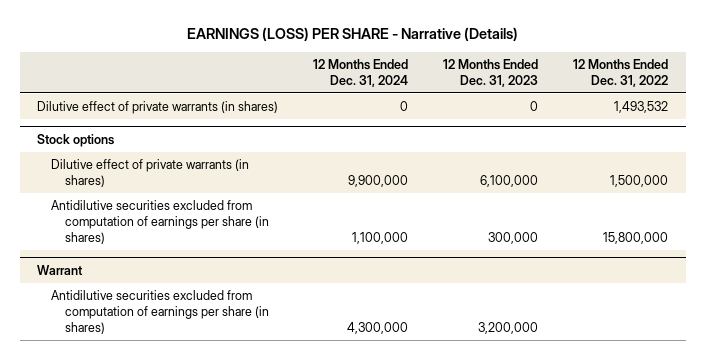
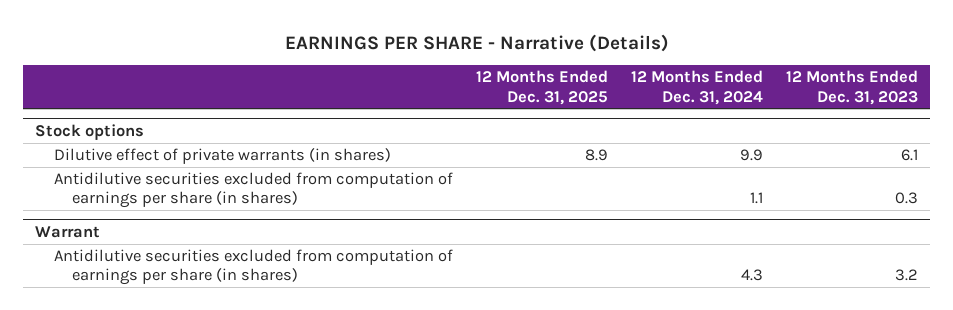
[186,27,518,42] EARNINGS (LOSS) PER SHARE - Narrative (Details) -> [284,33,669,52] EARNINGS PER SHARE - Narrative (Details)
[573,59,669,88] 12 Months Ended Dec. 31, 2022 -> none
none -> [475,70,608,105] 12 Months Ended Dec. 31, 2025
[37,101,279,115] Dilutive effect of private warrants (in shares) -> none
[348,175,409,188] 9,900,000 -> [740,149,764,162] 9.9
[480,175,539,188] 6,100,000 -> [901,149,919,162] 6.1
[352,232,409,245] 1,100,000 -> [750,192,764,205] 1.1
[488,232,539,245] 300,000 -> [895,192,919,205] 0.3
[347,322,409,335] 4,300,000 -> [741,269,764,282] 4.3
[478,322,539,335] 3,200,000 -> [895,269,919,282] 3.2

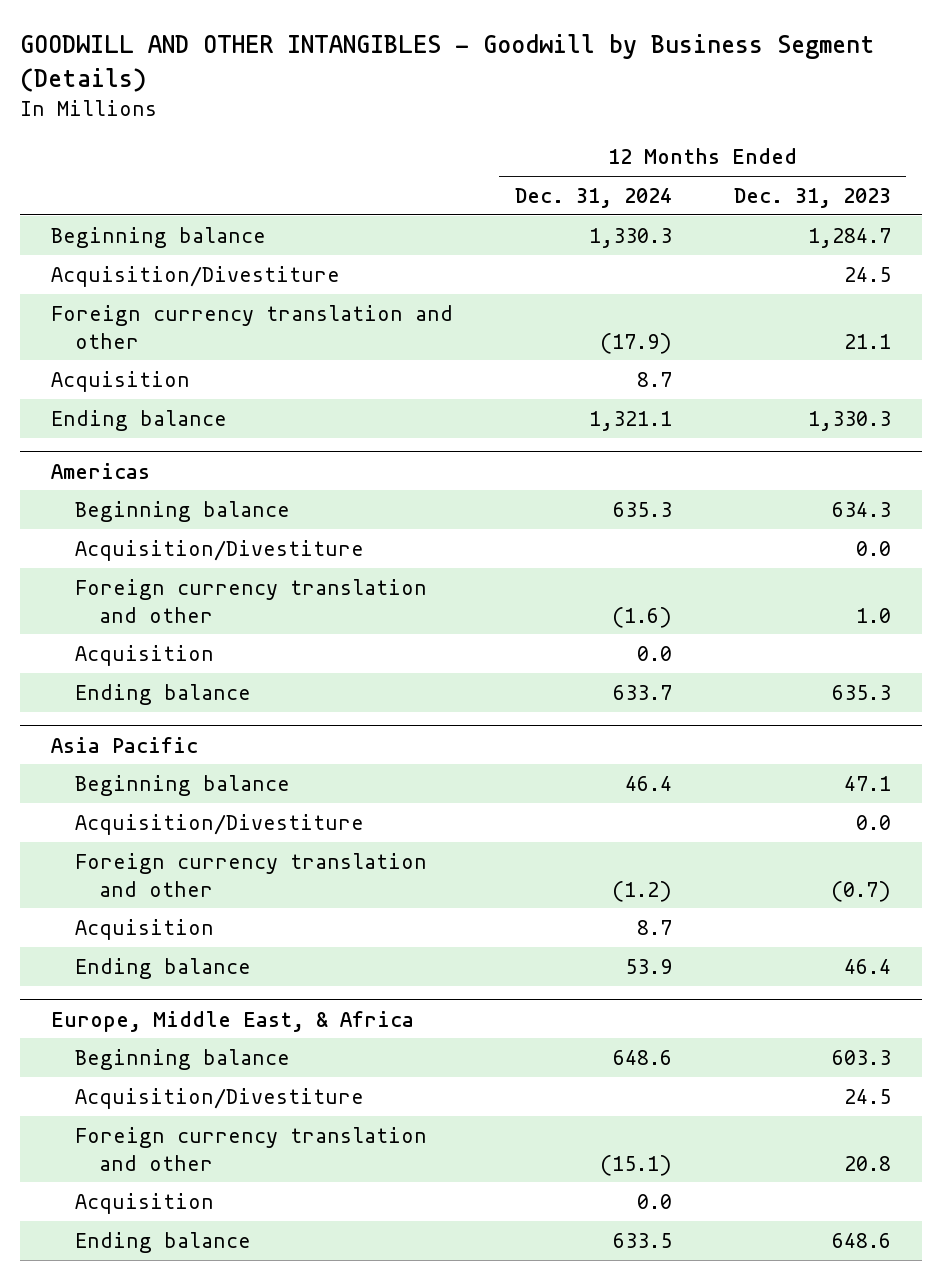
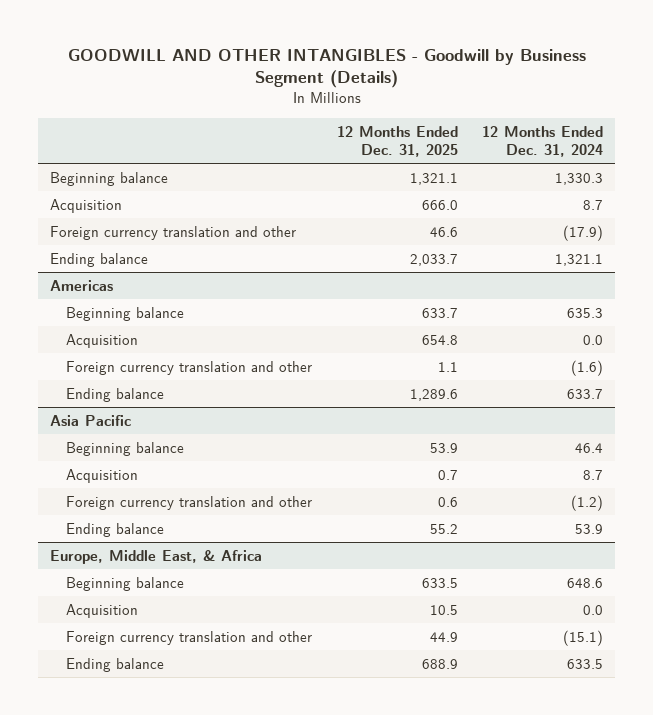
[733,187,891,208] Dec. 31, 2023 -> none
none -> [336,125,458,157] 12 Months Ended Dec. 31, 2025
[50,265,340,287] Acquisition/Divestiture -> none
[50,304,453,349] Foreign currency translation and other -> [50,225,297,240] Foreign currency translation and other
[74,539,364,561] Acquisition/Divestiture -> none
[74,578,427,623] Foreign currency translation and other -> [66,360,313,375] Foreign currency translation and other
[74,813,364,835] Acquisition/Divestiture -> none
[74,852,427,897] Foreign currency translation and other -> [66,495,313,510] Foreign currency translation and other
[74,1087,364,1109] Acquisition/Divestiture -> none
[74,1126,427,1171] Foreign currency translation and other -> [66,630,313,645] Foreign currency translation and other

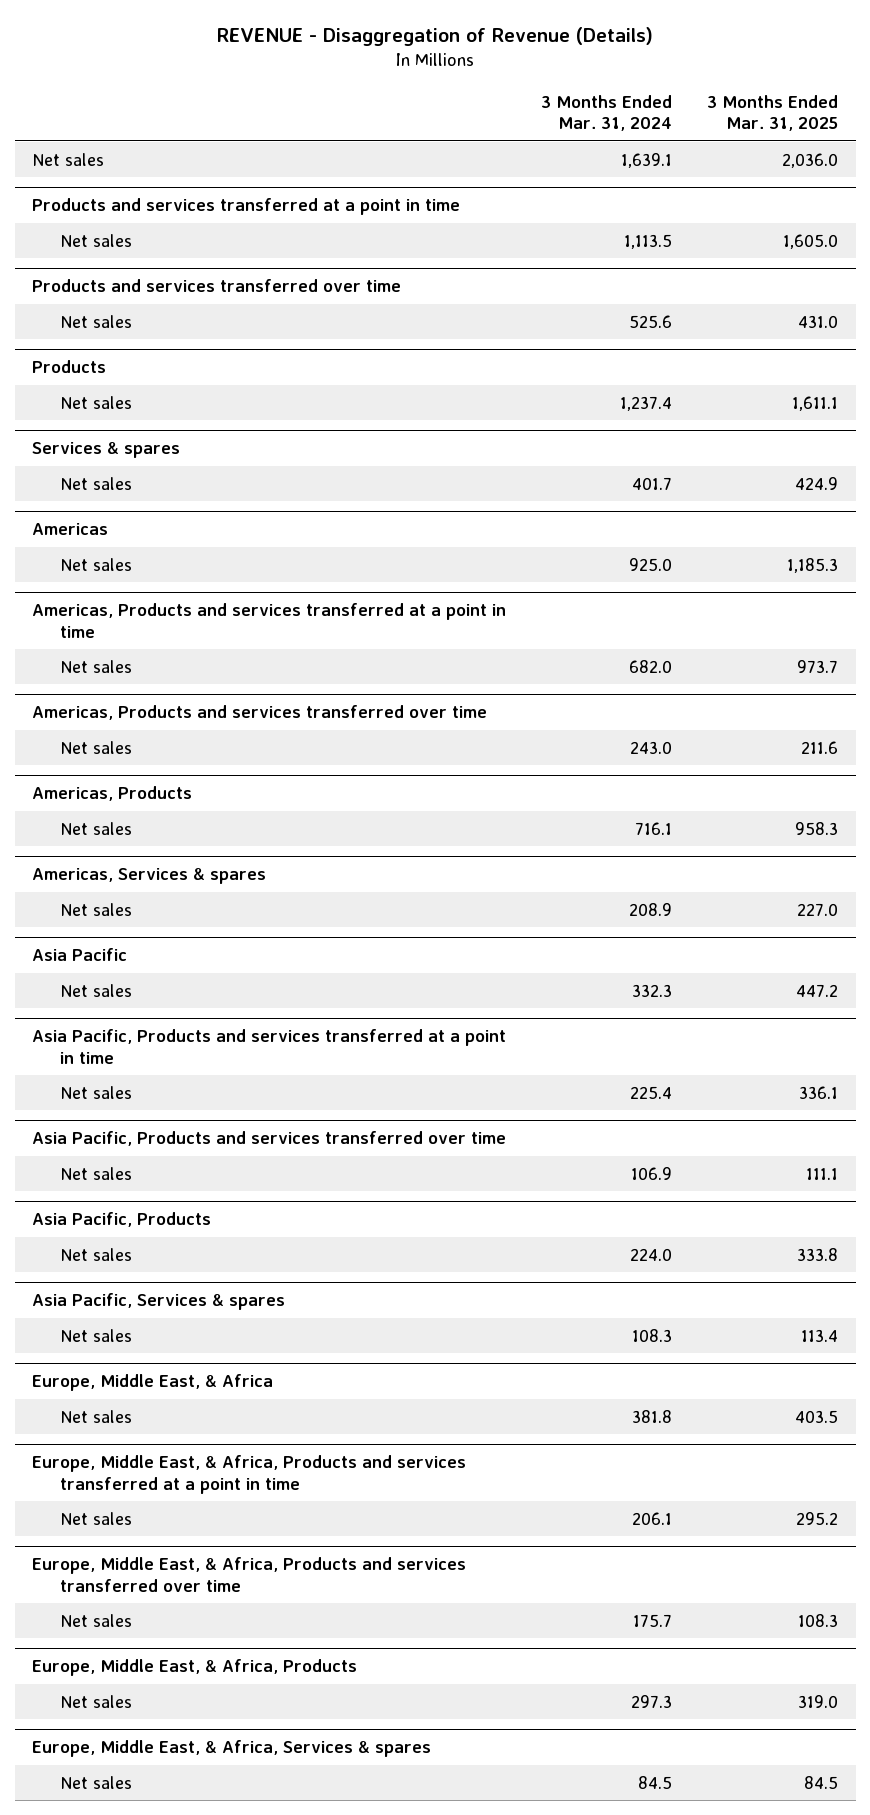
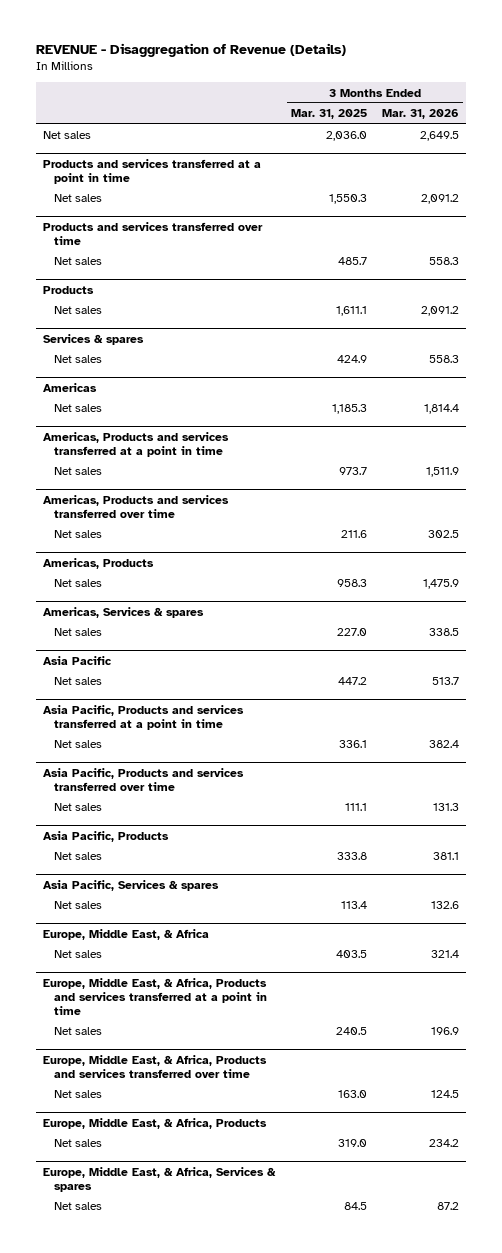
[541,94,673,132] 3 Months Ended Mar. 31, 2024 -> none
none -> [381,109,459,120] Mar. 31, 2026
[783,233,839,249] 1,605.0 -> [328,194,367,205] 1,550.3
[798,314,839,328] 431.0 -> [337,257,367,266] 485.7
[796,1511,839,1525] 295.2 -> [335,1027,367,1036] 240.5
[798,1613,839,1627] 108.3 -> [337,1090,367,1099] 163.0

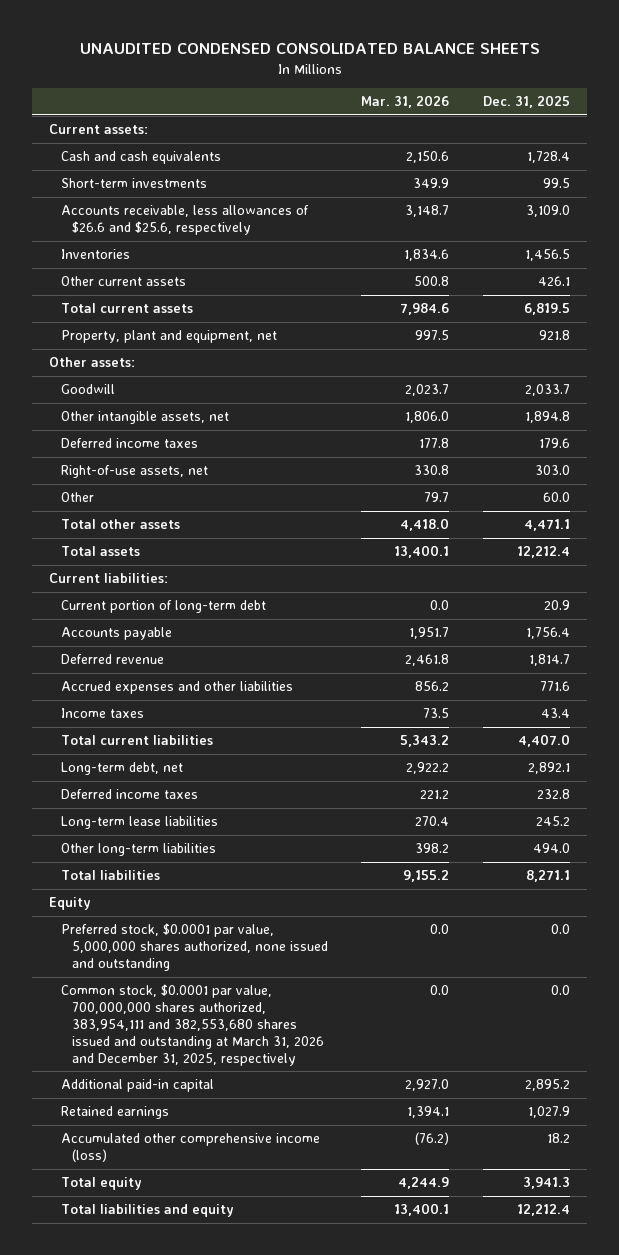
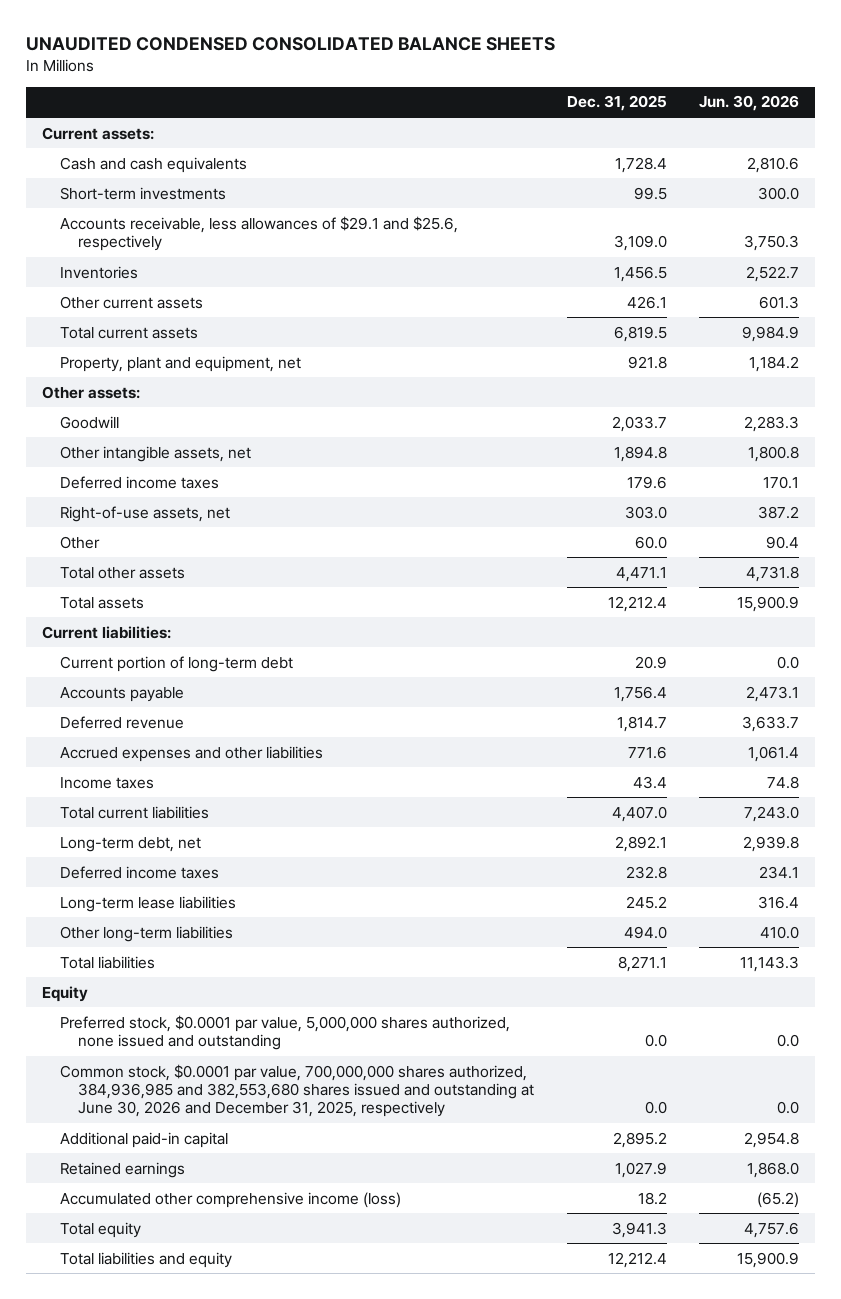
[361,94,450,108] Mar. 31, 2026 -> none
none -> [698,95,799,112] Jun. 30, 2026
[60,205,309,236] Accounts receivable, less allowances of $26.6 and $25.6, respectively -> [60,215,459,251] Accounts receivable, less allowances of $29.1 and $25.6, respectively
[60,984,324,1066] Common stock, $0.0001 par value, 700,000,000 shares authorized, 383,954,111 and 382,553,680 shares issued and outstanding at March 31, 2026 and December 31, 2025, respectively -> [60,1063,535,1118] Common stock, $0.0001 par value, 700,000,000 shares authorized, 384,936,985 and 382,553,680 shares issued and outstanding at June 30, 2026 and December 31, 2025, respectively

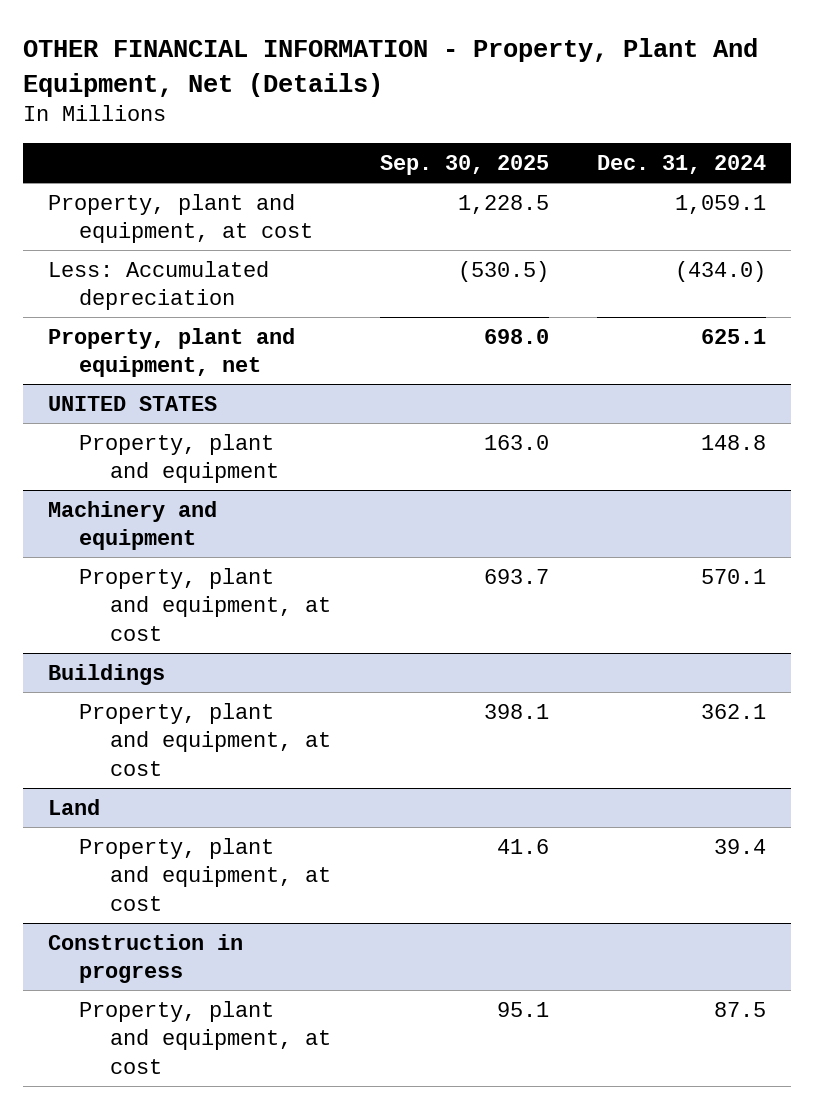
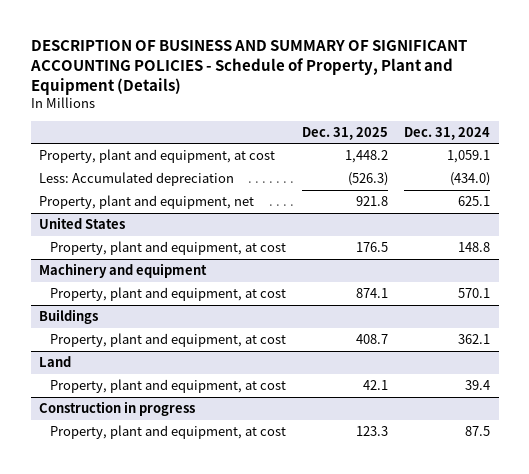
[23,38,759,97] OTHER FINANCIAL INFORMATION - Property, Plant And Equipment, Net (Details) -> [29,39,467,95] DESCRIPTION OF BUSINESS AND SUMMARY OF SIGNIFICANT ACCOUNTING POLICIES - Schedule of Property, Plant and Equipment (Details)
[379,155,549,176] Sep. 30, 2025 -> none
none -> [302,126,389,140] Dec. 31, 2025
[47,395,217,411] UNITED STATES -> [38,216,125,229] United States
[78,433,279,484] Property, plant and equipment -> [49,240,286,255] Property, plant and equipment, at cost

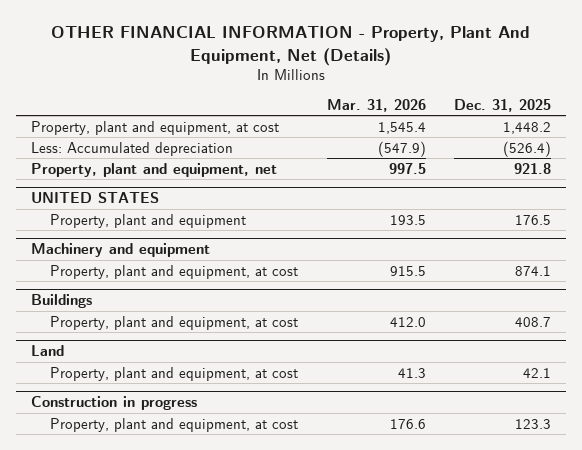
[29,39,467,95] DESCRIPTION OF BUSINESS AND SUMMARY OF SIGNIFICANT ACCOUNTING POLICIES - Schedule of Property, Plant and Equipment (Details) -> [50,26,530,66] OTHER FINANCIAL INFORMATION - Property, Plant And Equipment, Net (Details)
[404,126,491,140] Dec. 31, 2024 -> none
none -> [326,98,426,112] Mar. 31, 2026
[348,171,389,186] (526.3) -> [503,140,552,157] (526.4)
[38,216,125,229] United States -> [30,192,159,204] UNITED STATES
[49,240,286,255] Property, plant and equipment, at cost -> [50,213,247,228] Property, plant and equipment

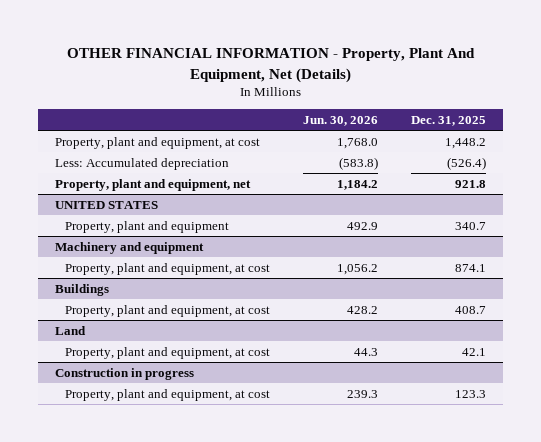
[326,98,426,112] Mar. 31, 2026 -> none
none -> [302,115,378,126] Jun. 30, 2026
[515,214,552,225] 176.5 -> [455,221,487,230] 340.7

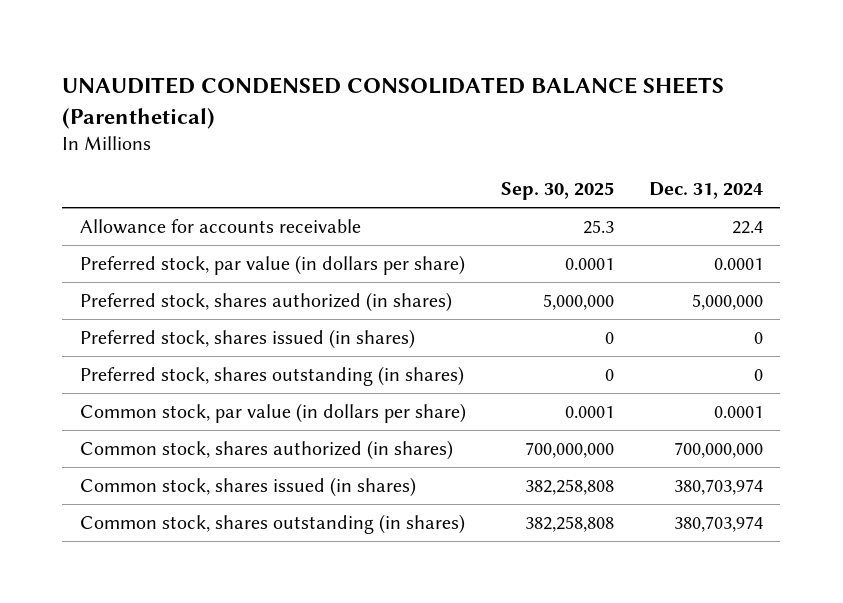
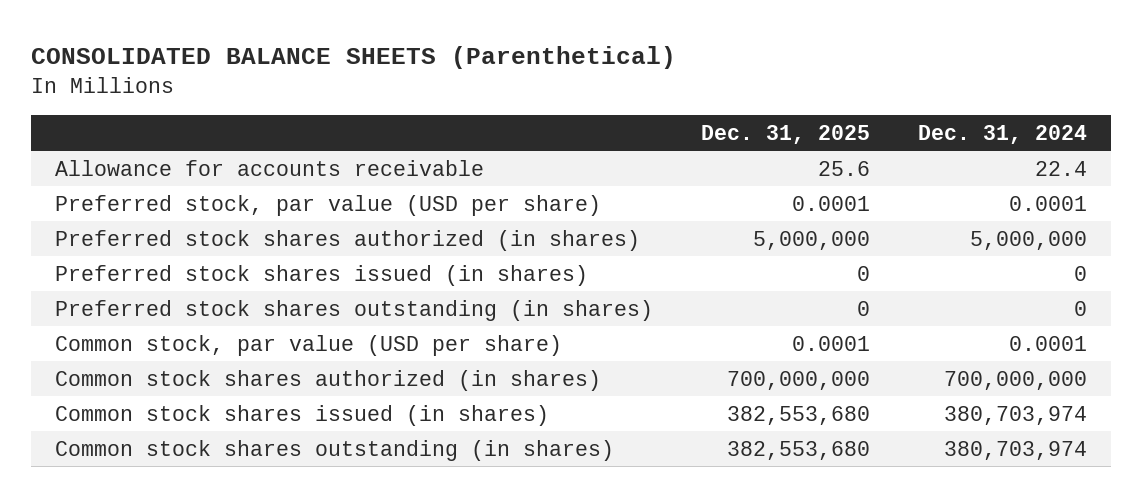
[62,77,725,129] UNAUDITED CONDENSED CONSOLIDATED BALANCE SHEETS (Parenthetical) -> [31,46,677,70] CONSOLIDATED BALANCE SHEETS (Parenthetical)
[500,182,614,201] Sep. 30, 2025 -> none
none -> [701,124,871,144] Dec. 31, 2025
[79,255,465,276] Preferred stock, par value (in dollars per share) -> [55,194,602,216] Preferred stock, par value (USD per share)
[79,292,452,313] Preferred stock, shares authorized (in shares) -> [55,229,641,251] Preferred stock shares authorized (in shares)
[79,329,415,350] Preferred stock, shares issued (in shares) -> [55,264,589,286] Preferred stock shares issued (in shares)
[79,366,464,387] Preferred stock, shares outstanding (in shares) -> [55,299,654,321] Preferred stock shares outstanding (in shares)
[79,403,466,424] Common stock, par value (in dollars per share) -> [55,334,563,356] Common stock, par value (USD per share)
[79,440,453,461] Common stock, shares authorized (in shares) -> [55,369,602,391] Common stock shares authorized (in shares)
[79,477,416,498] Common stock, shares issued (in shares) -> [55,404,550,426] Common stock shares issued (in shares)
[79,514,465,535] Common stock, shares outstanding (in shares) -> [55,439,615,461] Common stock shares outstanding (in shares)

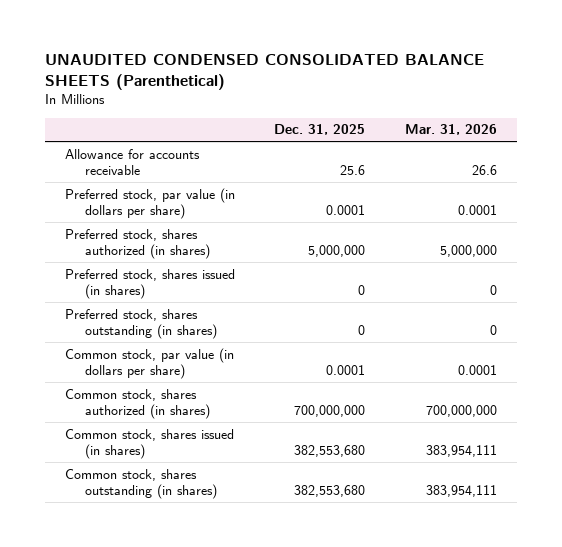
[31,46,677,70] CONSOLIDATED BALANCE SHEETS (Parenthetical) -> [44,54,484,91] UNAUDITED CONDENSED CONSOLIDATED BALANCE SHEETS (Parenthetical)
[918,124,1088,144] Dec. 31, 2024 -> none
none -> [405,124,498,136] Mar. 31, 2026
[55,194,602,216] Preferred stock, par value (USD per share) -> [64,187,235,219] Preferred stock, par value (in dollars per share)
[55,229,641,251] Preferred stock shares authorized (in shares) -> [64,228,210,259] Preferred stock, shares authorized (in shares)
[55,264,589,286] Preferred stock shares issued (in shares) -> [64,268,235,299] Preferred stock, shares issued (in shares)
[55,299,654,321] Preferred stock shares outstanding (in shares) -> [64,308,217,339] Preferred stock, shares outstanding (in shares)
[55,334,563,356] Common stock, par value (USD per share) -> [64,347,234,379] Common stock, par value (in dollars per share)
[55,369,602,391] Common stock shares authorized (in shares) -> [64,388,210,419] Common stock, shares authorized (in shares)
[55,404,550,426] Common stock shares issued (in shares) -> [64,428,234,459] Common stock, shares issued (in shares)
[55,439,615,461] Common stock shares outstanding (in shares) -> [64,468,217,499] Common stock, shares outstanding (in shares)

